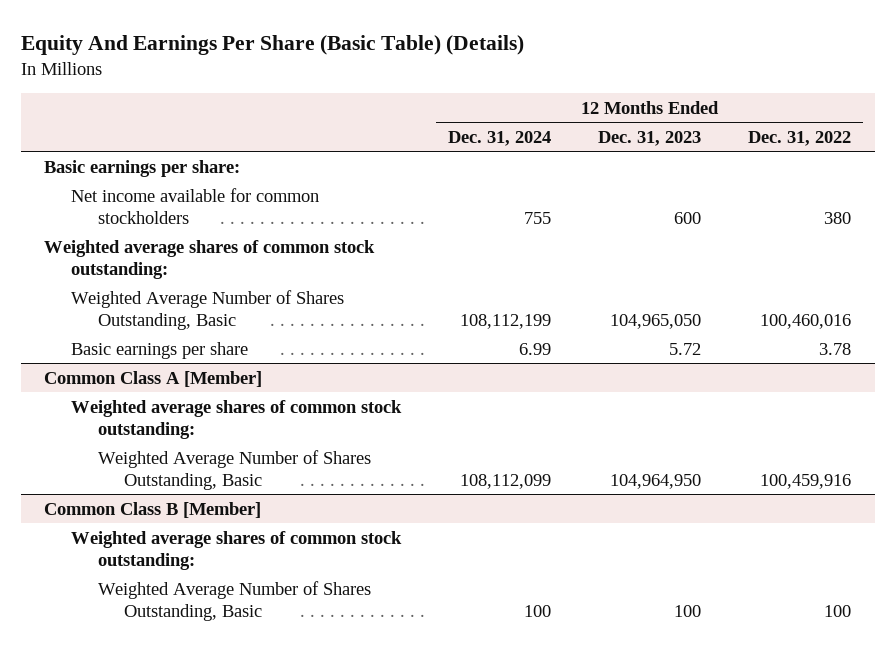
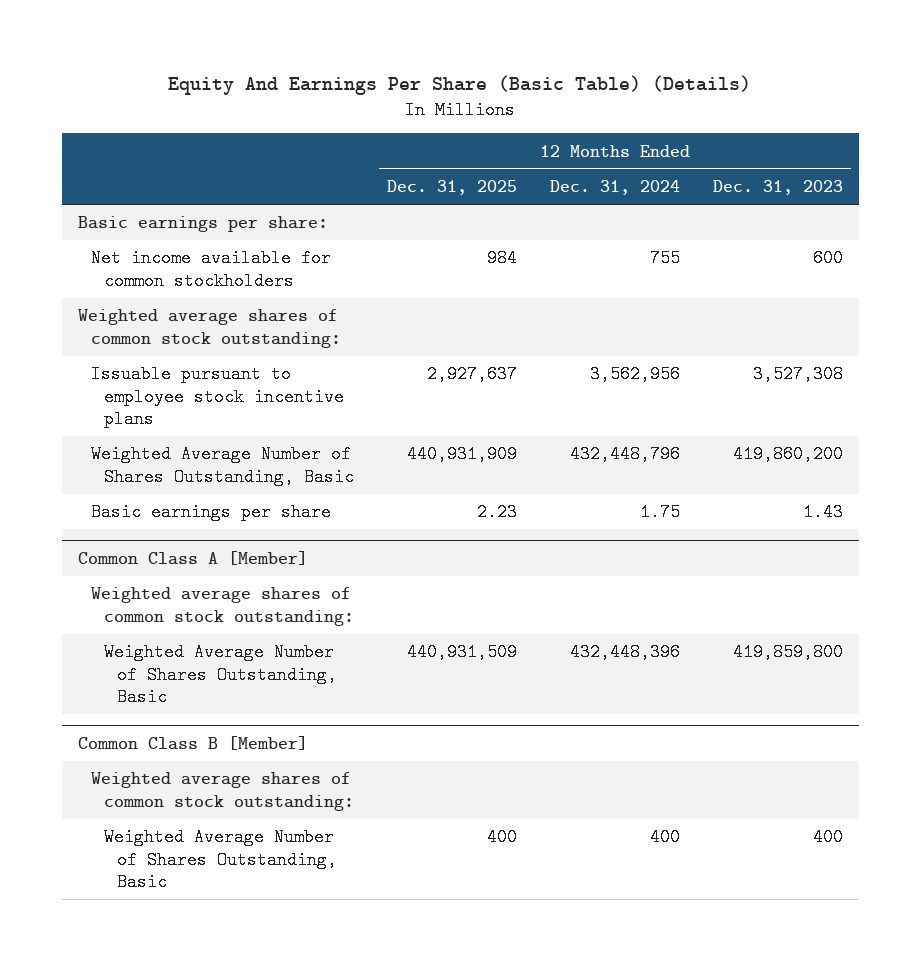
[748,130,852,146] Dec. 31, 2022 -> none
none -> [387,180,518,196] Dec. 31, 2025
none -> [91,365,345,429] Issuable pursuant to employee stock incentive plans
[460,313,552,329] 108,112,199 -> [569,445,680,464] 432,448,796
[610,313,702,329] 104,965,050 -> [732,445,843,464] 419,860,200
[519,342,552,355] 6.99 -> [639,503,680,522] 1.75
[669,342,702,355] 5.72 -> [802,503,843,522] 1.43
[460,473,552,489] 108,112,099 -> [569,643,680,662] 432,448,396
[610,473,702,489] 104,964,950 -> [732,643,843,662] 419,859,800
[524,604,552,617] 100 -> [649,828,680,847] 400
[674,604,702,617] 100 -> [812,828,843,847] 400

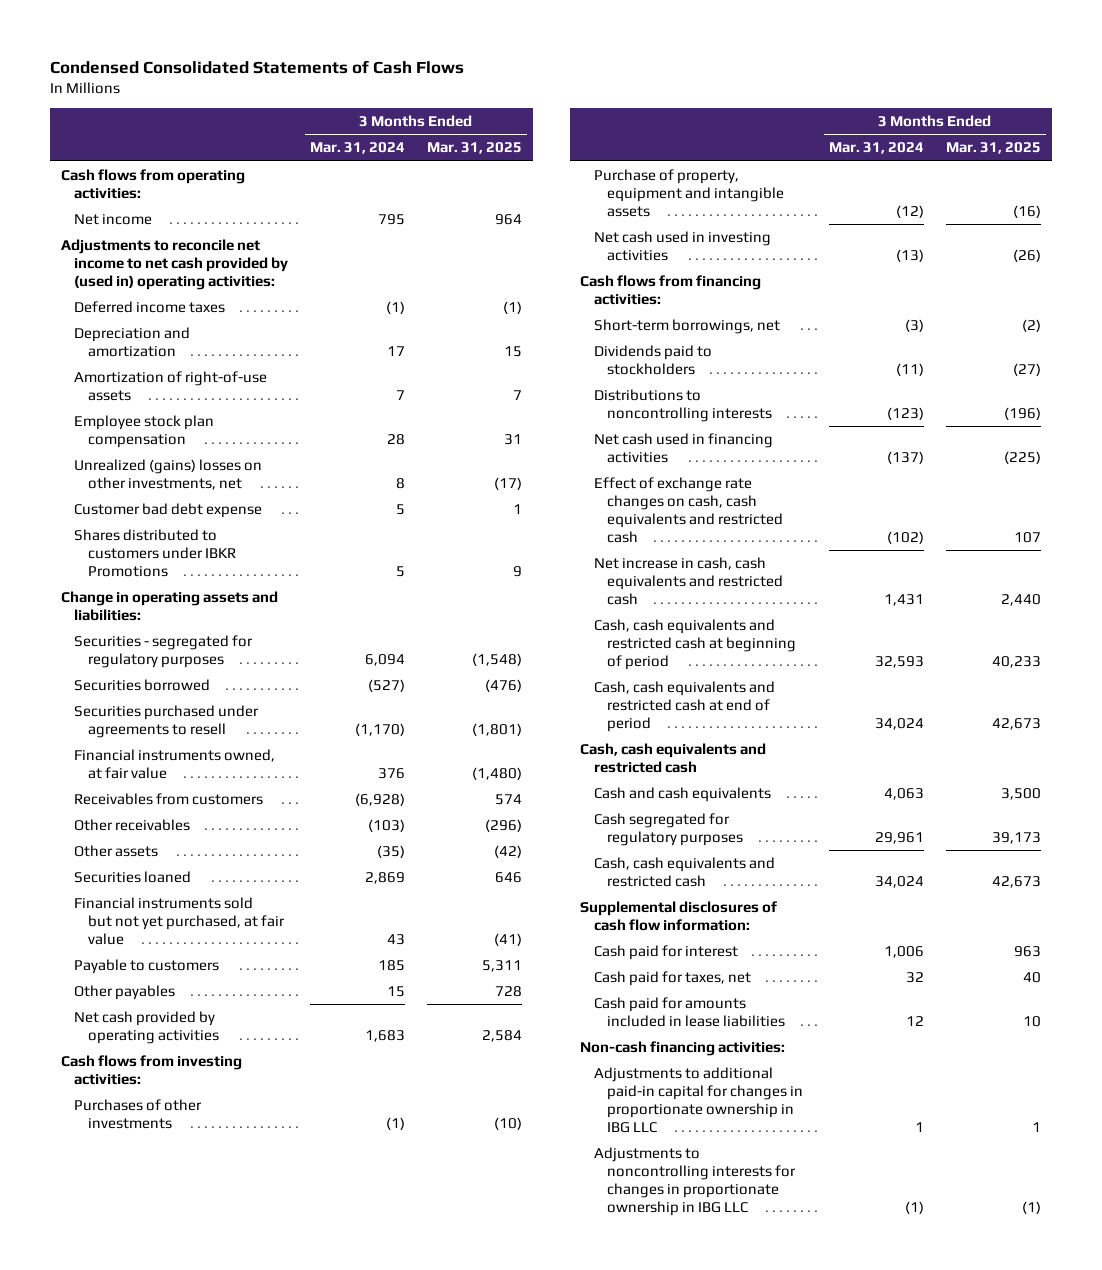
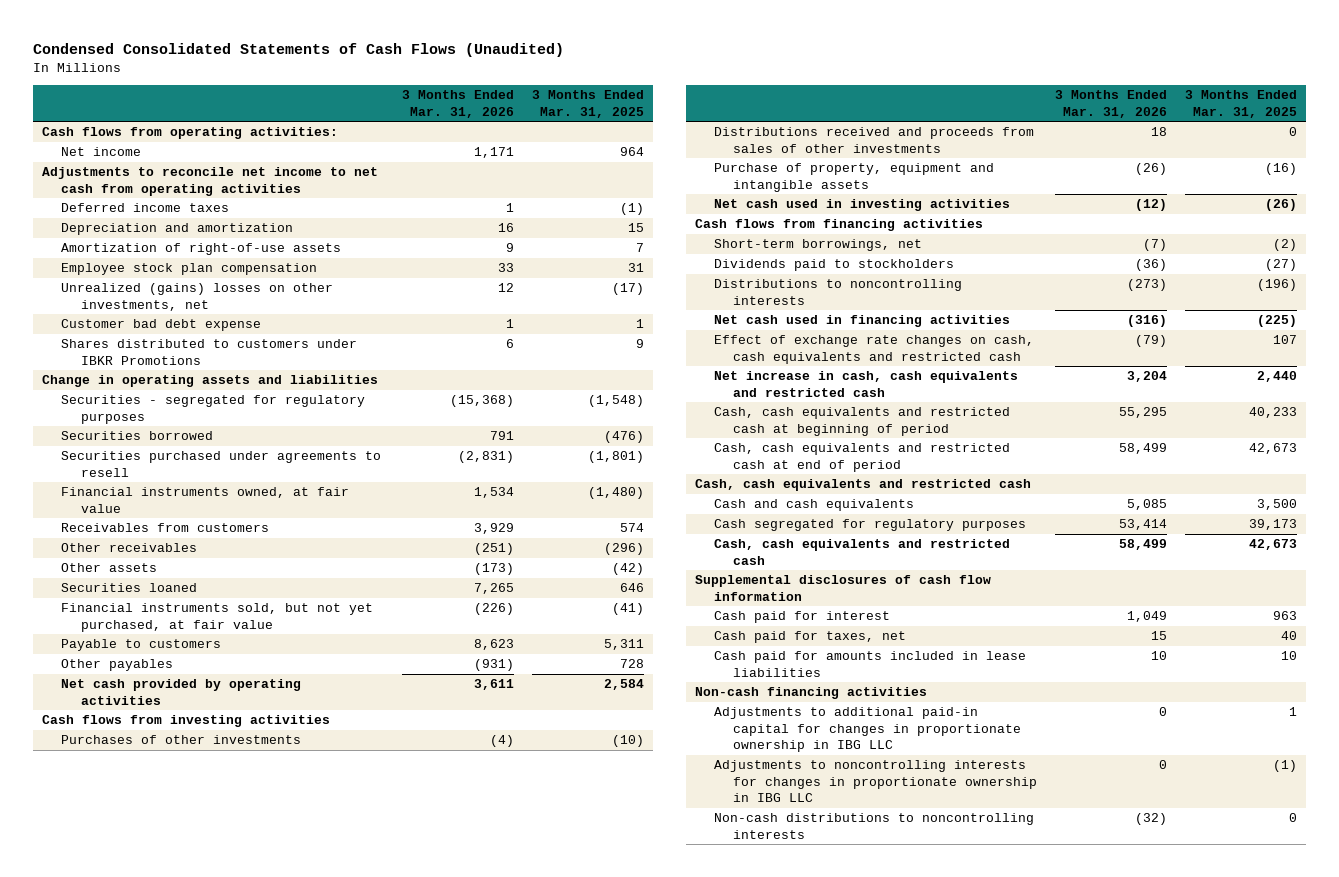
[50,60,465,75] Condensed Consolidated Statements of Cash Flows -> [33,42,565,57] Condensed Consolidated Statements of Cash Flows (Unaudited)
[310,142,406,155] Mar. 31, 2024 -> none
none -> [402,90,515,118] 3 Months Ended Mar. 31, 2026
[61,238,289,290] Adjustments to reconcile net income to net cash provided by (used in) operating activities: -> [42,167,379,196] Adjustments to reconcile net income to net cash from operating activities
[61,590,279,621] Change in operating assets and liabilities: -> [42,375,379,388] Change in operating assets and liabilities
[74,896,285,945] Financial instruments sold but not yet purchased, at fair value -> [61,603,374,632] Financial instruments sold, but not yet purchased, at fair value
[61,1054,243,1085] Cash flows from investing activities: -> [42,715,331,728] Cash flows from investing activities
none -> [714,127,1035,153] Distributions received and proceeds from sales of other investments
[580,274,762,305] Cash flows from financing activities: -> [695,219,984,232] Cash flows from financing activities
[580,900,778,931] Supplemental disclosures of cash flow information: -> [695,575,992,601] Supplemental disclosures of cash flow information
[580,1040,786,1056] Non-cash financing activities: -> [695,687,928,700] Non-cash financing activities
none -> [714,813,1035,839] Non-cash distributions to noncontrolling interests

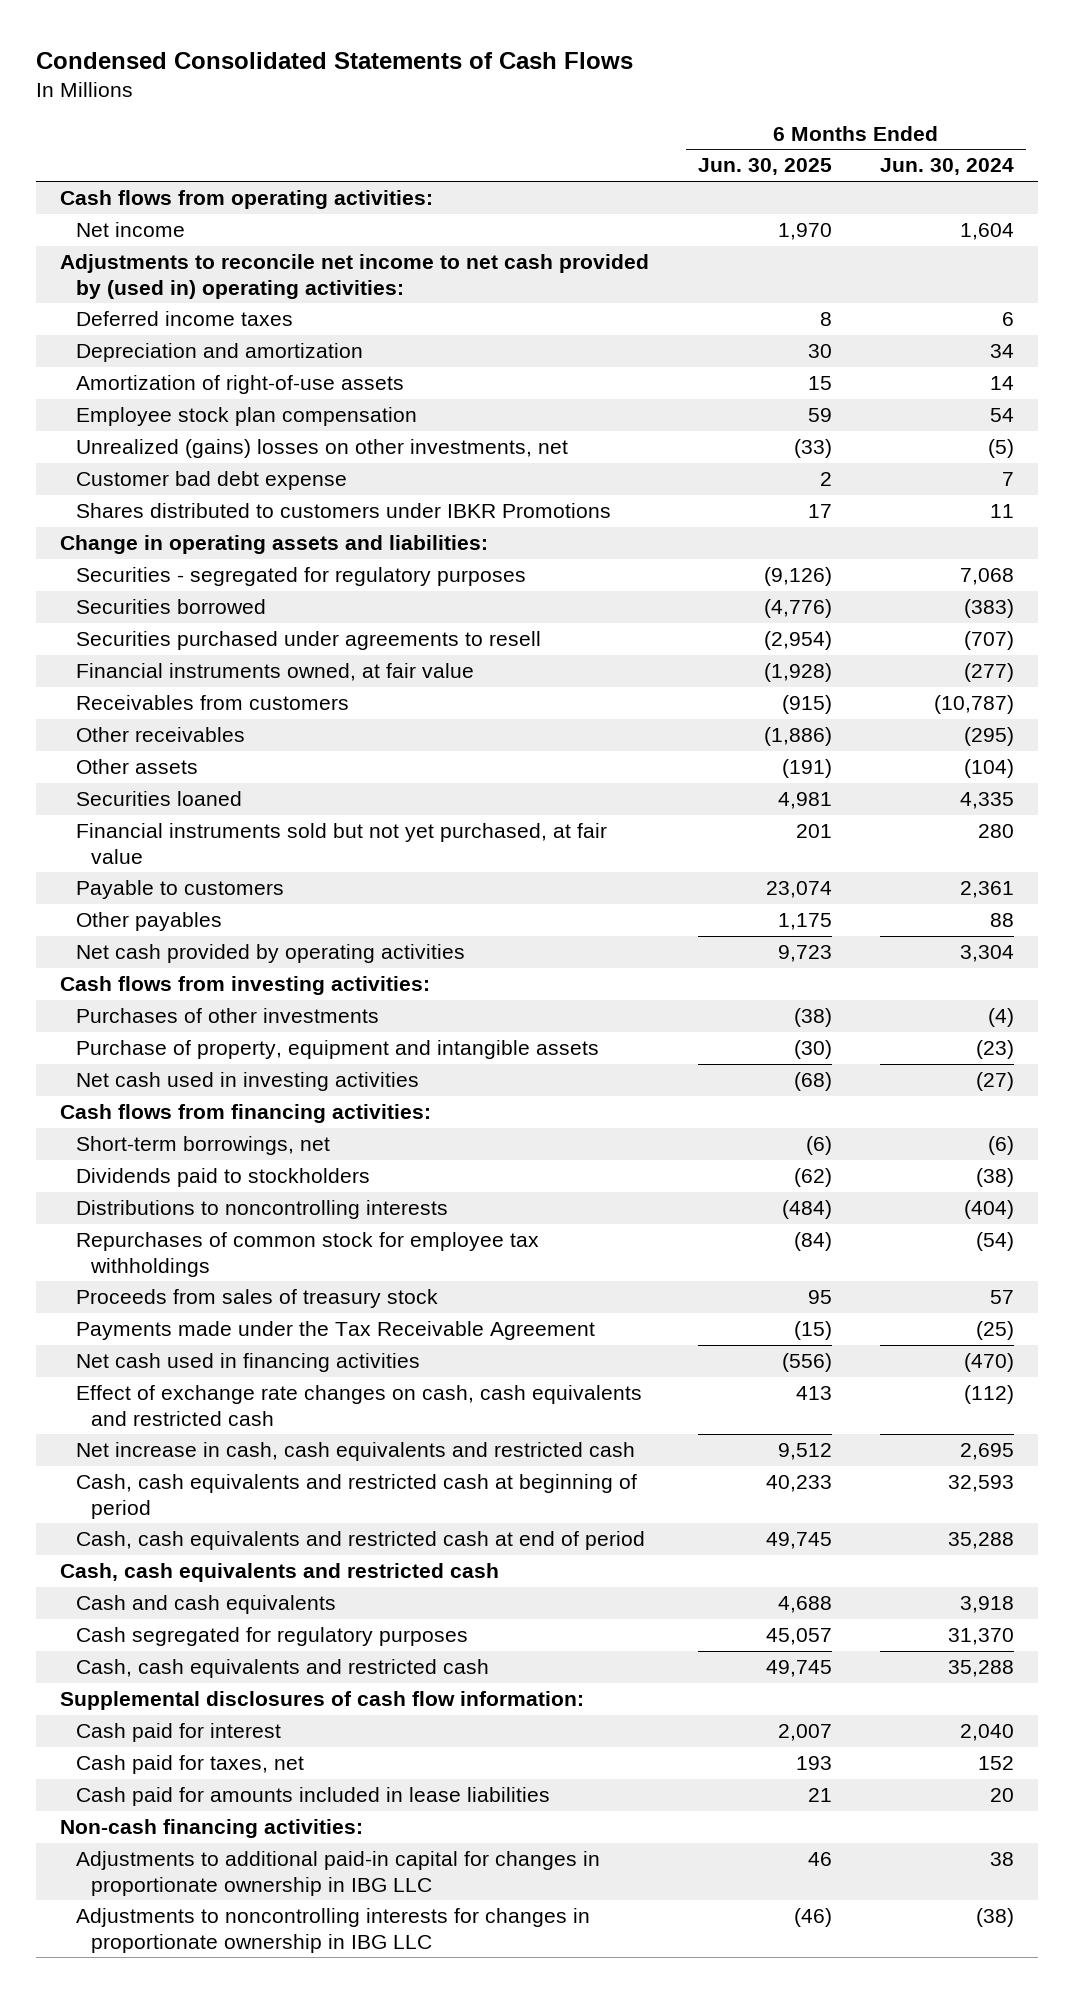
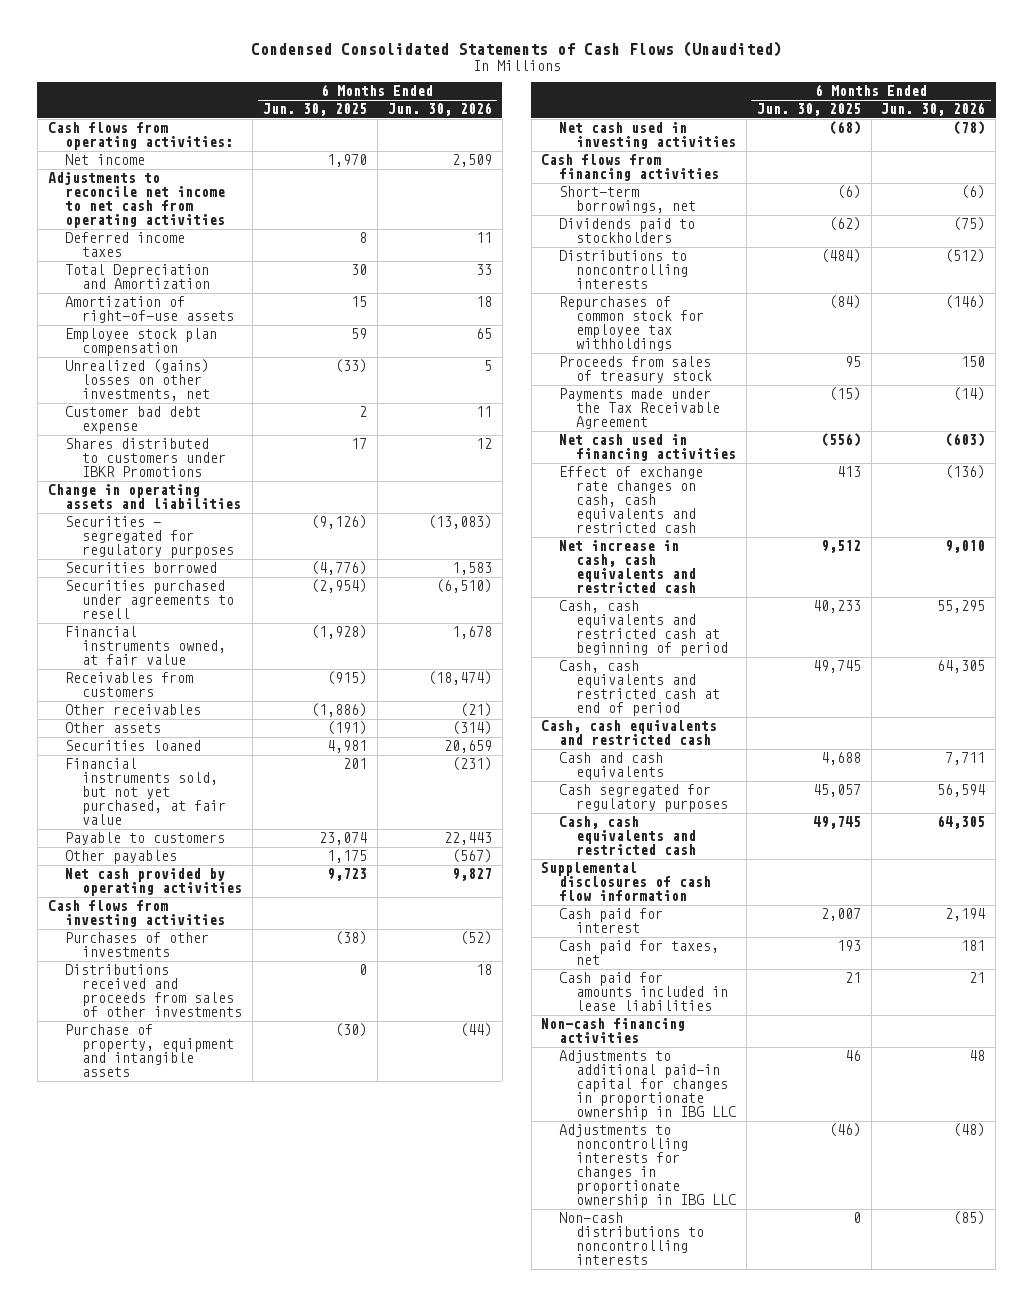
[36,51,634,69] Condensed Consolidated Statements of Cash Flows -> [250,41,782,58] Condensed Consolidated Statements of Cash Flows (Unaudited)
[880,158,1015,176] Jun. 30, 2024 -> none
none -> [387,102,492,117] Jun. 30, 2026
[60,254,650,299] Adjustments to reconcile net income to net cash provided by (used in) operating activities: -> [47,172,225,229] Adjustments to reconcile net income to net cash from operating activities
[75,343,363,363] Depreciation and amortization -> [64,264,211,290] Total Depreciation and Amortization
[60,535,489,555] Change in operating assets and liabilities: -> [47,484,241,510] Change in operating assets and liabilities
[75,823,607,864] Financial instruments sold but not yet purchased, at fair value -> [64,758,227,826] Financial instruments sold, but not yet purchased, at fair value
[60,976,431,996] Cash flows from investing activities: -> [47,900,225,928] Cash flows from investing activities
none -> [64,964,243,1018] Distributions received and proceeds from sales of other investments
[60,1104,432,1124] Cash flows from financing activities: -> [541,154,719,182] Cash flows from financing activities
[60,1691,585,1711] Supplemental disclosures of cash flow information: -> [541,862,711,902] Supplemental disclosures of cash flow information
[60,1819,364,1839] Non-cash financing activities: -> [541,1018,686,1044] Non-cash financing activities
none -> [558,1212,704,1266] Non-cash distributions to noncontrolling interests

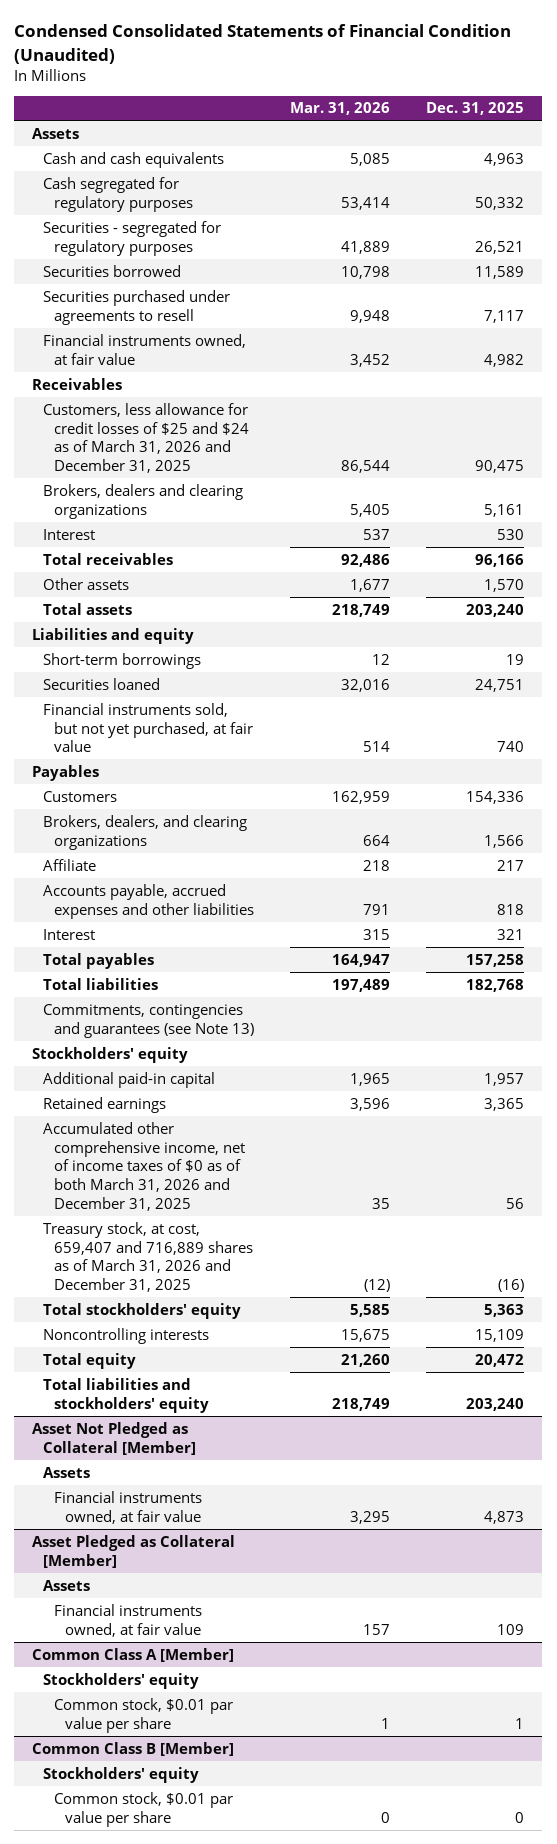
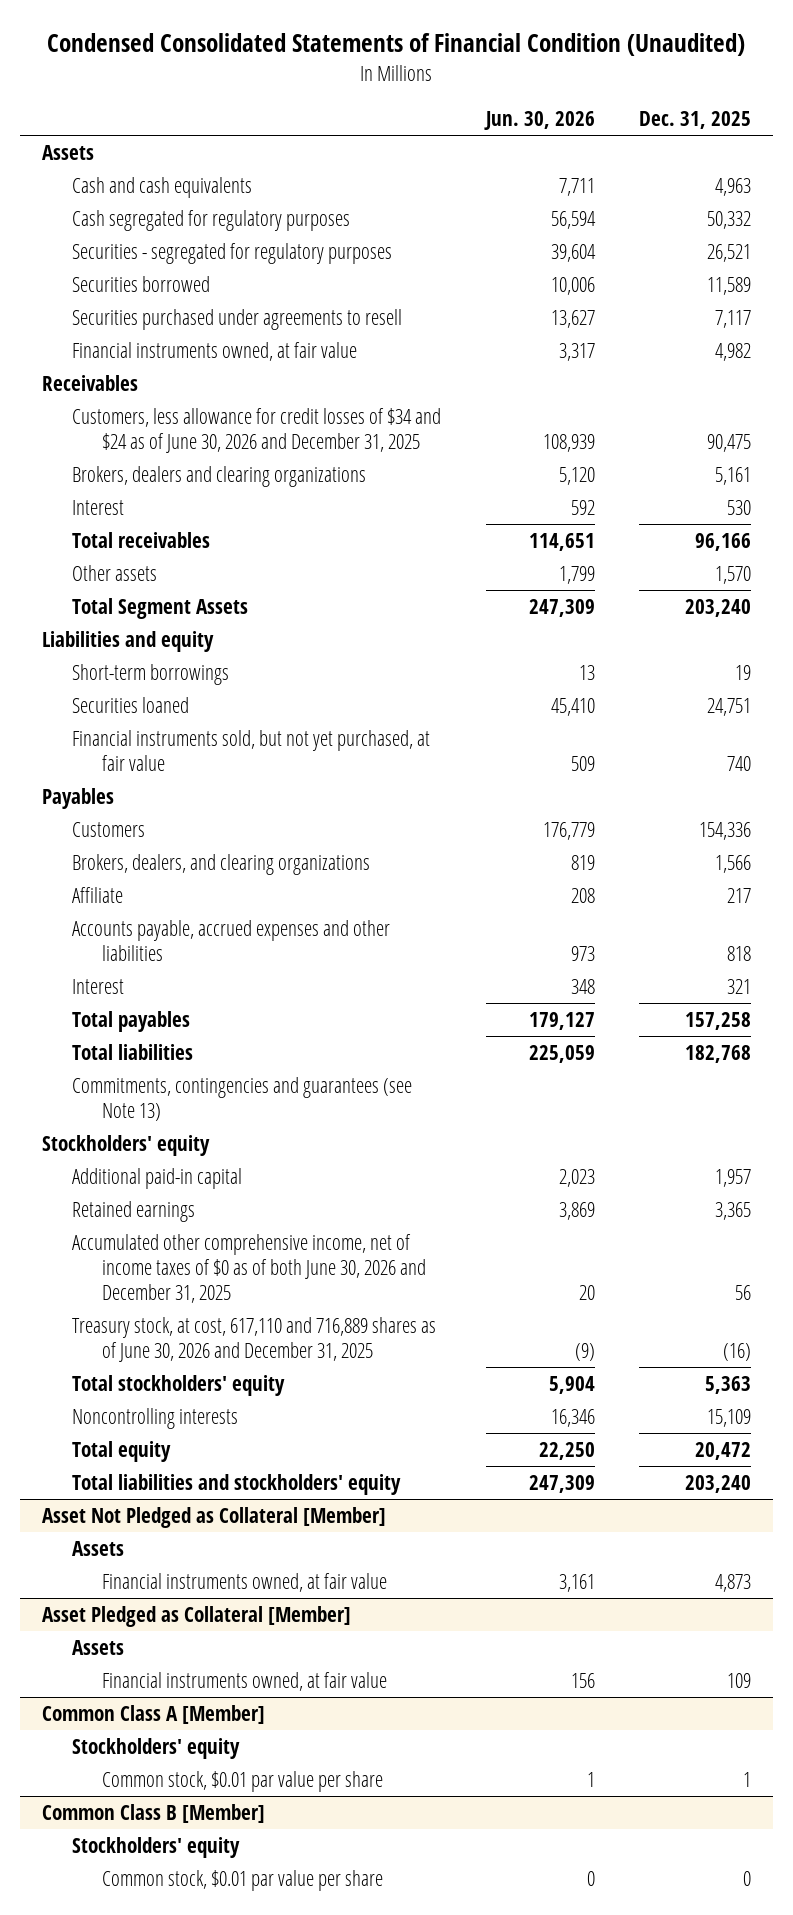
[290,102,391,116] Mar. 31, 2026 -> none
none -> [483,111,595,131] Jun. 30, 2026
[43,402,250,474] Customers, less allowance for credit losses of $25 and $24 as of March 31, 2026 and December 31, 2025 -> [72,407,442,453] Customers, less allowance for credit losses of $34 and $24 as of June 30, 2026 and December 31, 2025
[43,602,133,615] Total assets -> [72,597,249,619] Total Segment Assets
[43,1121,246,1211] Accumulated other comprehensive income, net of income taxes of $0 as of both March 31, 2026 and December 31, 2025 -> [72,1233,427,1303] Accumulated other comprehensive income, net of income taxes of $0 as of both June 30, 2026 and December 31, 2025
[43,1221,254,1293] Treasury stock, at cost, 659,407 and 716,889 shares as of March 31, 2026 and December 31, 2025 -> [72,1316,437,1362] Treasury stock, at cost, 617,110 and 716,889 shares as of June 30, 2026 and December 31, 2025

